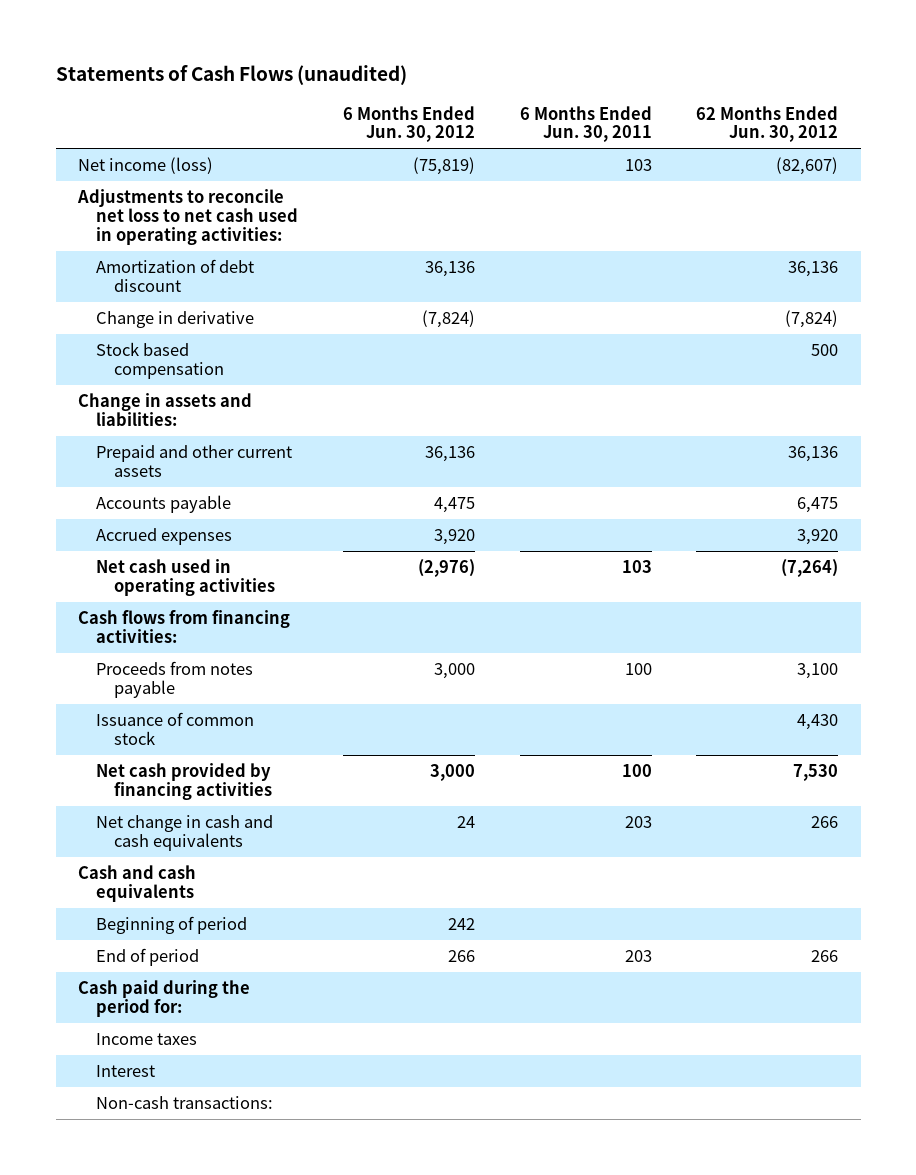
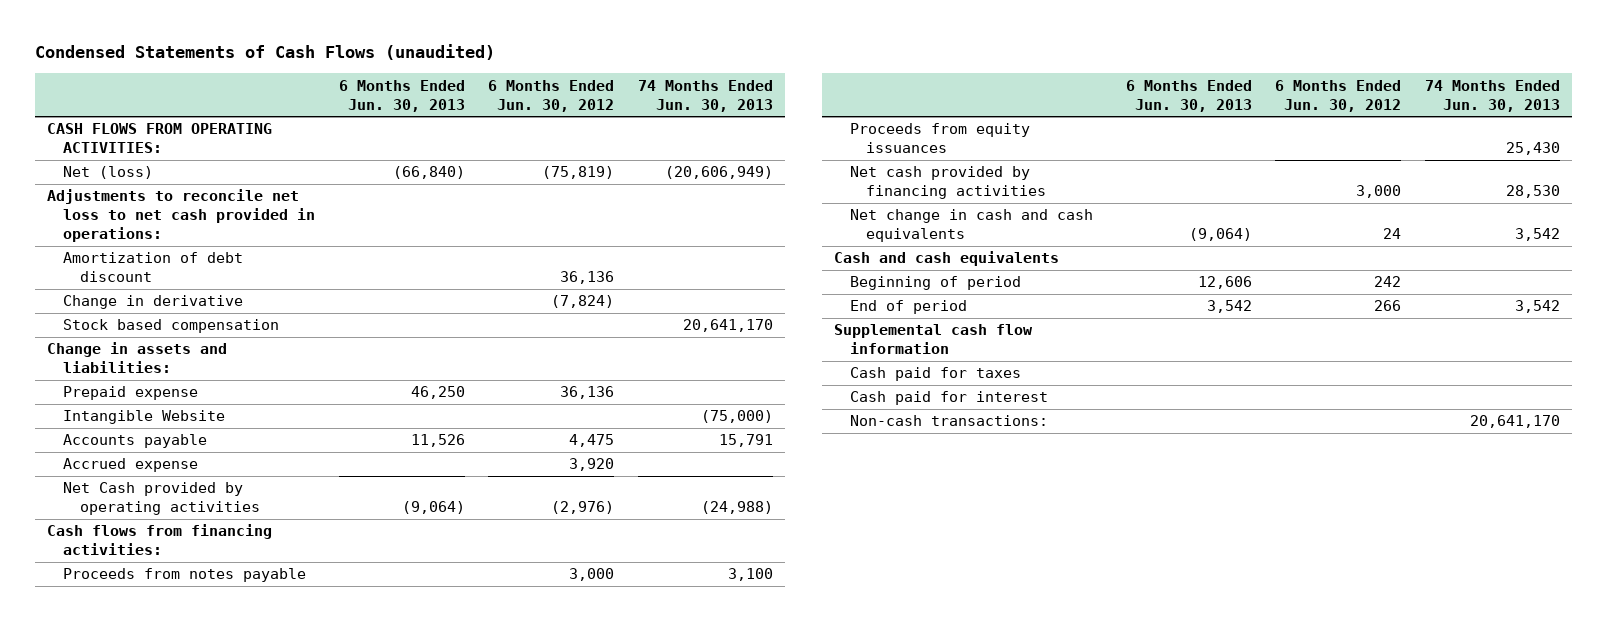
[55,65,407,86] Statements of Cash Flows (unaudited) -> [35,44,496,61] Condensed Statements of Cash Flows (unaudited)
[519,105,652,143] 6 Months Ended Jun. 30, 2011 -> none
[696,105,839,143] 62 Months Ended Jun. 30, 2012 -> none
none -> [338,79,465,112] 6 Months Ended Jun. 30, 2013
none -> [638,79,774,112] 74 Months Ended Jun. 30, 2013
none -> [47,123,273,154] CASH FLOWS FROM OPERATING ACTIVITIES:
[78,156,214,174] Net income (loss) -> [63,166,154,180] Net (loss)
[77,188,298,245] Adjustments to reconcile net loss to net cash used in operating activities: -> [47,189,316,243] Adjustments to reconcile net loss to net cash provided in operations:
[95,444,292,477] Prepaid and other current assets -> [63,386,199,401] Prepaid expense
none -> [63,410,226,425] Intangible Website
[95,527,232,545] Accrued expenses -> [63,458,199,473] Accrued expense
[95,558,275,596] Net cash used in operating activities -> [63,482,260,516] Net Cash provided by operating activities
[95,711,254,745] Issuance of common stock -> [850,123,1031,154] Proceeds from equity issuances
[78,979,251,1017] Cash paid during the period for: -> none
none -> [833,324,1033,355] Supplemental cash flow information
[95,1032,197,1045] Income taxes -> [850,367,1022,382] Cash paid for taxes
[95,1064,155,1077] Interest -> [850,391,1049,406] Cash paid for interest

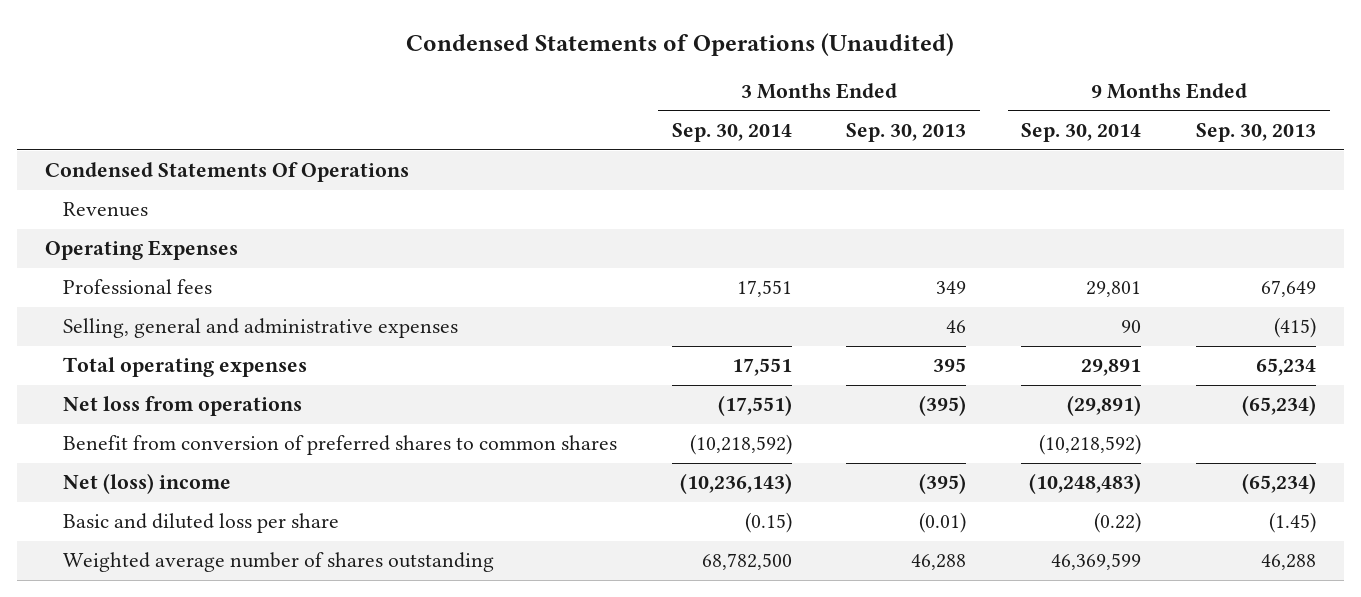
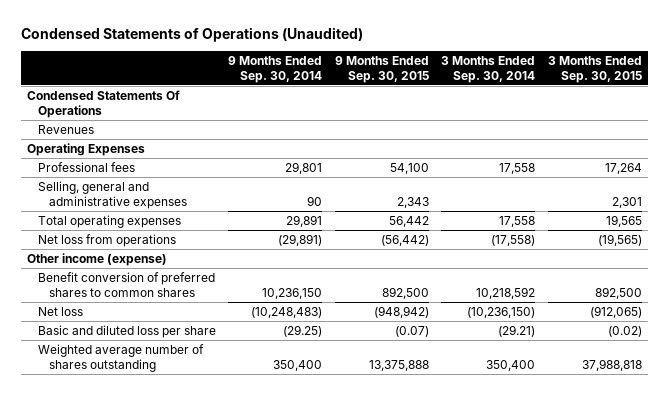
[846,123,967,143] Sep. 30, 2013 -> none
[1196,123,1317,143] Sep. 30, 2013 -> none
none -> [334,56,429,83] 9 Months Ended Sep. 30, 2015
none -> [547,56,642,83] 3 Months Ended Sep. 30, 2015
[736,280,792,298] 17,551 -> [499,162,536,174] 17,558
[731,358,792,377] 17,551 -> [499,215,536,227] 17,558
[717,395,792,417] (17,551) -> [491,234,536,246] (17,558)
none -> [26,252,167,266] Other income (expense)
[62,435,617,456] Benefit from conversion of preferred shares to common shares -> [37,271,215,297] Benefit conversion of preferred shares to common shares
[689,434,792,456] (10,218,592) -> [476,286,536,299] 10,218,592
[1039,434,1142,456] (10,218,592) -> [262,287,323,299] 10,236,150
[62,473,231,495] Net (loss) income -> [37,306,83,316] Net loss
[679,473,792,495] (10,236,143) -> [467,306,536,318] (10,236,150)
[744,512,792,534] (0.15) -> [498,324,536,337] (29.21)
[1094,512,1142,534] (0.22) -> [283,324,323,337] (29.25)
[701,553,792,571] 68,782,500 -> [486,359,536,371] 350,400
[1051,553,1142,571] 46,369,599 -> [273,359,323,371] 350,400

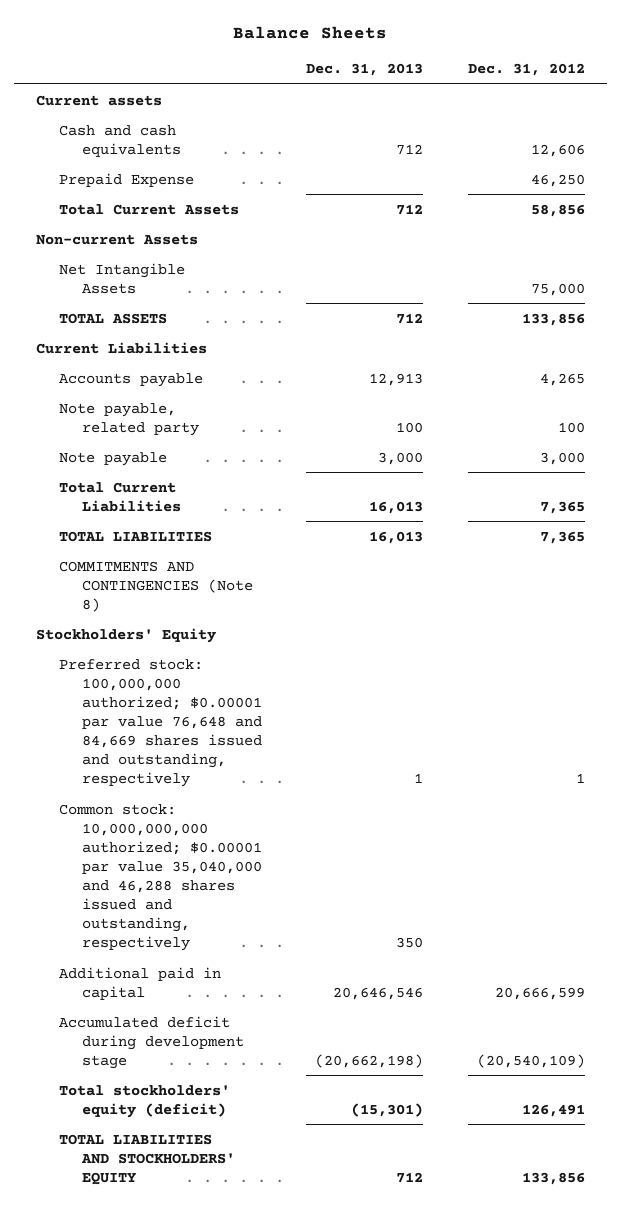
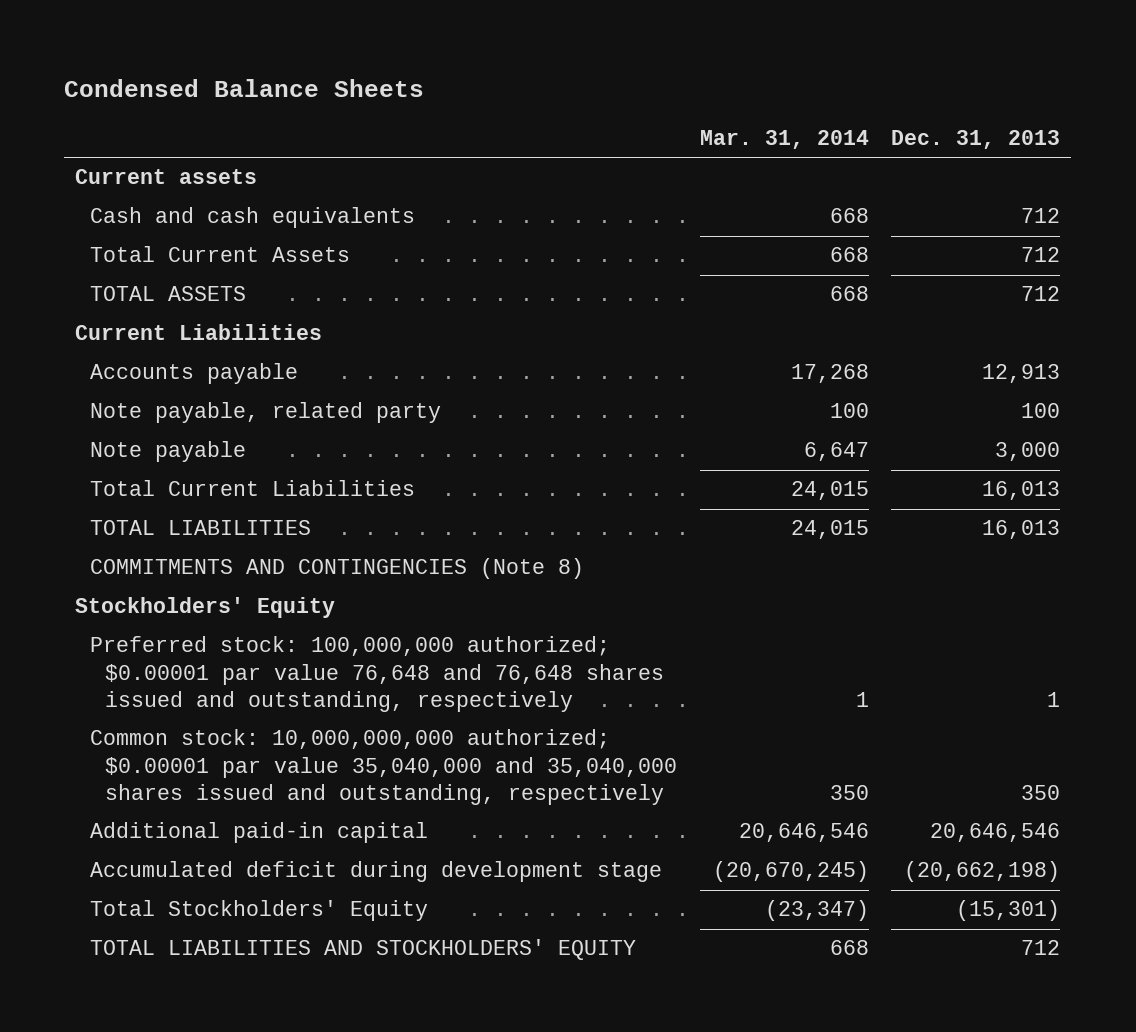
[233,25,388,39] Balance Sheets -> [64,79,425,98] Condensed Balance Sheets
[467,62,585,76] Dec. 31, 2012 -> none
none -> [699,130,869,150] Mar. 31, 2014
[58,172,194,187] Prepaid Expense -> none
[35,233,198,245] Non-current Assets -> none
[58,262,185,294] Net Intangible Assets -> none
[58,658,263,787] Preferred stock: 100,000,000 authorized; $0.00001 par value 76,648 and 84,669 shares issued and outstanding, respectively -> [90,636,665,712] Preferred stock: 100,000,000 authorized; $0.00001 par value 76,648 and 76,648 shares issued and outstanding, respectively
[58,803,263,951] Common stock: 10,000,000,000 authorized; $0.00001 par value 35,040,000 and 46,288 shares issued and outstanding, respectively -> [90,729,678,805] Common stock: 10,000,000,000 authorized; $0.00001 par value 35,040,000 and 35,040,000 shares issued and outstanding, respectively
[58,966,221,1000] Additional paid in capital -> [90,822,429,844] Additional paid-in capital
[58,1084,230,1118] Total stockholders' equity (deficit) -> [90,900,429,922] Total Stockholders' Equity

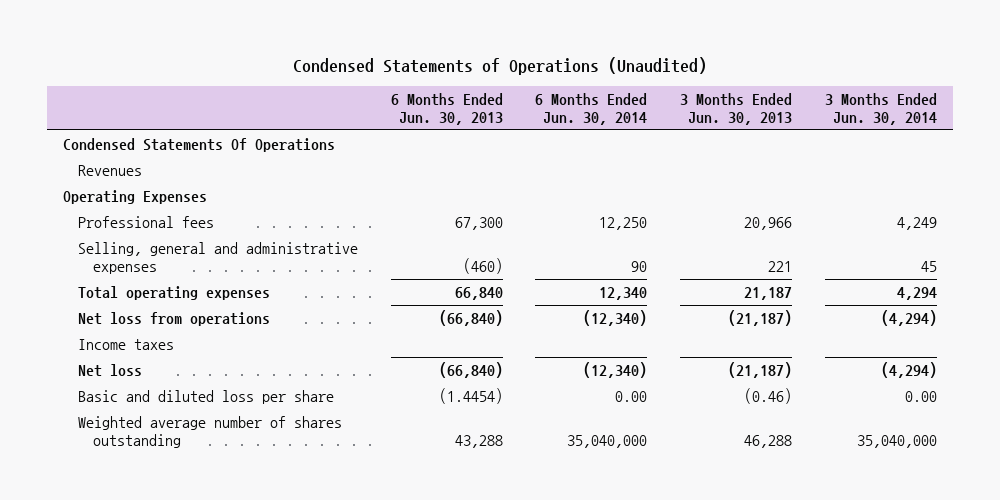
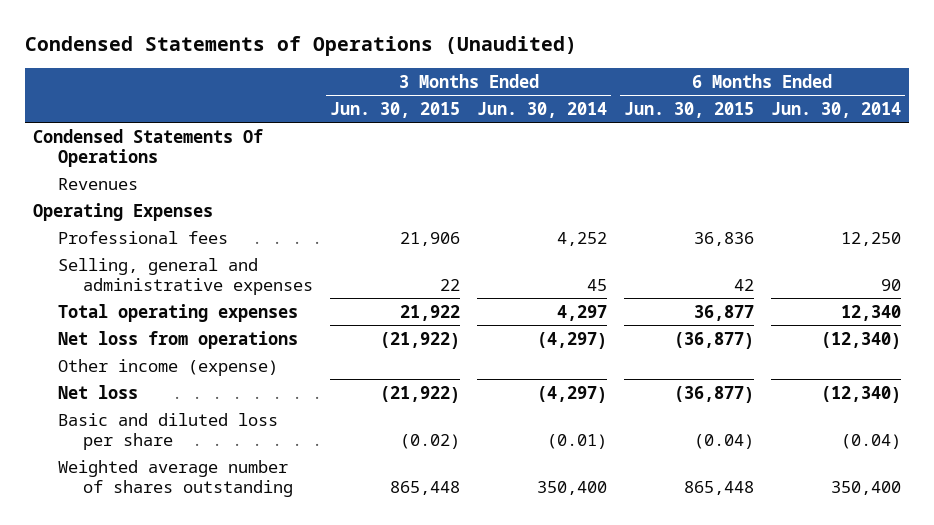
[390,92,503,125] 6 Months Ended Jun. 30, 2013 -> none
[680,92,793,125] 3 Months Ended Jun. 30, 2013 -> none
none -> [330,101,461,118] Jun. 30, 2015
none -> [623,101,754,118] Jun. 30, 2015
[896,216,937,230] 4,249 -> [557,231,608,246] 4,252
[77,338,174,350] Income taxes -> none
[896,286,937,300] 4,294 -> [557,304,608,321] 4,297
[880,309,937,326] (4,294) -> [537,331,608,349] (4,297)
none -> [58,358,279,376] Other income (expense)
[880,361,937,378] (4,294) -> [537,385,608,403] (4,297)
[615,390,648,402] 0.00 -> [840,433,901,449] (0.04)
[904,390,937,402] 0.00 -> [547,433,608,449] (0.01)
[567,435,648,449] 35,040,000 -> [830,480,901,495] 350,400
[856,435,937,449] 35,040,000 -> [537,480,608,495] 350,400

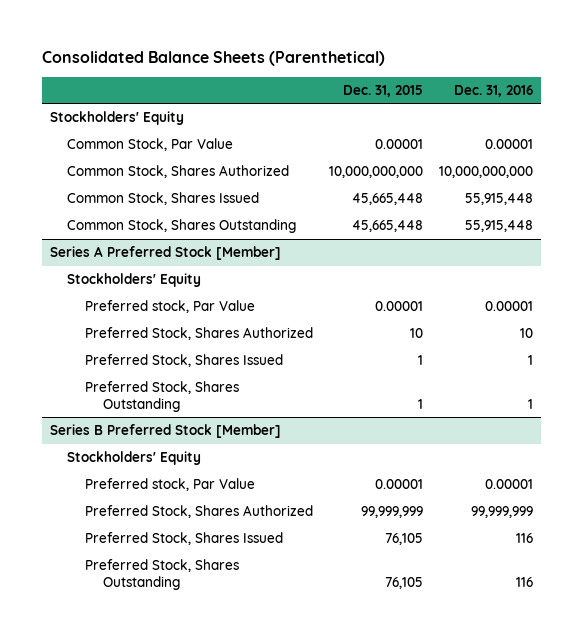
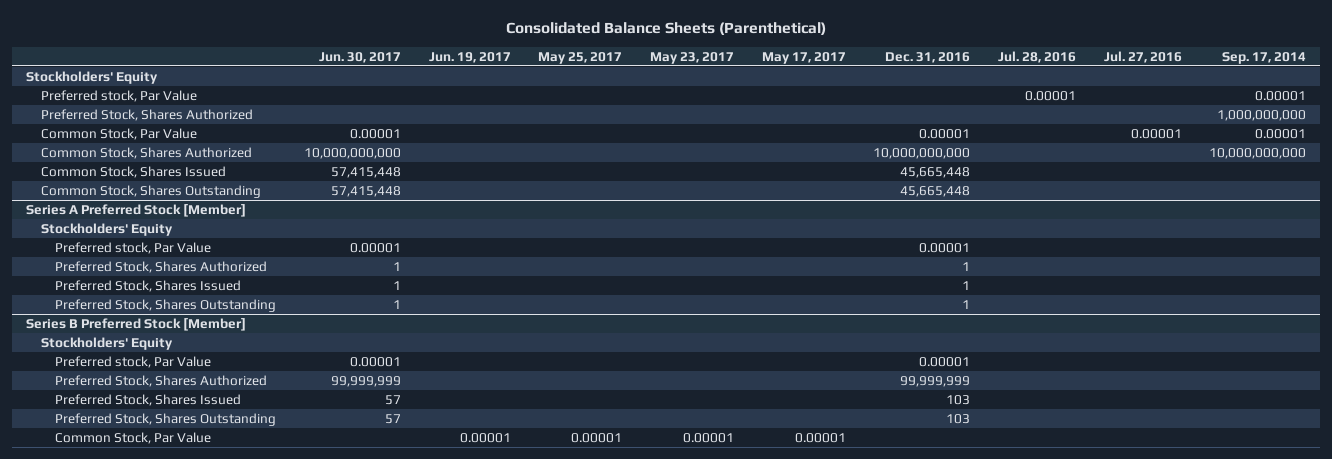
[343,84,424,97] Dec. 31, 2015 -> none
none -> [319,51,402,63] Jun. 30, 2017
none -> [428,51,511,63] Jun. 19, 2017
none -> [538,51,623,64] May 25, 2017
none -> [650,51,735,64] May 23, 2017
none -> [761,51,846,64] May 17, 2017
none -> [997,50,1076,63] Jul. 28, 2016
none -> [1103,50,1182,63] Jul. 27, 2016
none -> [1222,51,1307,64] Sep. 17, 2014
none -> [40,89,197,102] Preferred stock, Par Value
none -> [40,108,253,121] Preferred Stock, Shares Authorized
[465,193,534,206] 55,915,448 -> [900,166,971,178] 45,665,448
[465,220,534,233] 55,915,448 -> [900,185,971,197] 45,665,448
[520,328,534,339] 10 -> [962,261,971,271] 1
[516,533,534,544] 116 -> [946,394,971,405] 103
[516,576,534,587] 116 -> [946,413,971,424] 103
none -> [55,431,212,444] Common Stock, Par Value

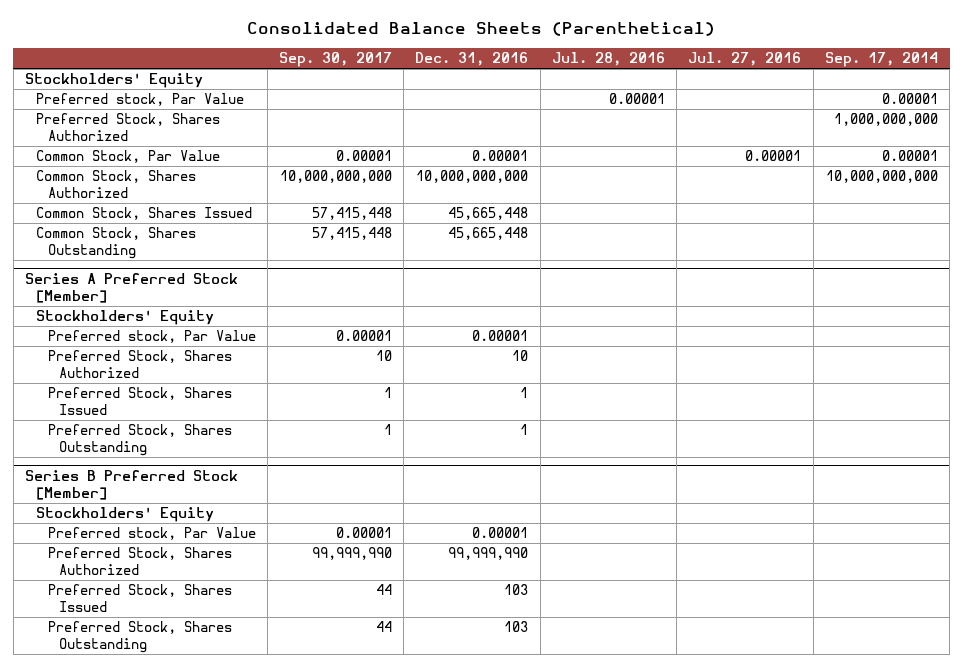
[319,51,402,63] Jun. 30, 2017 -> none
[428,51,511,63] Jun. 19, 2017 -> none
[538,51,623,64] May 25, 2017 -> none
[650,51,735,64] May 23, 2017 -> none
[761,51,846,64] May 17, 2017 -> none
none -> [279,52,393,68] Sep. 30, 2017
[962,261,971,271] 1 -> [512,350,529,362] 10
[900,375,971,387] 99,999,999 -> [448,547,529,561] 99,999,990
[55,431,212,444] Common Stock, Par Value -> none

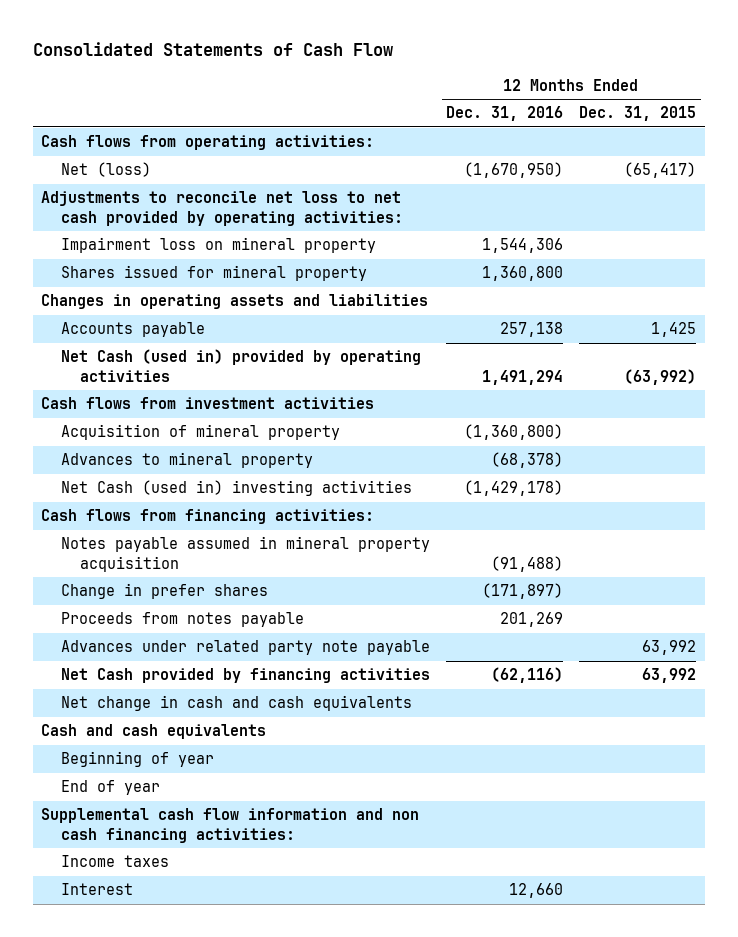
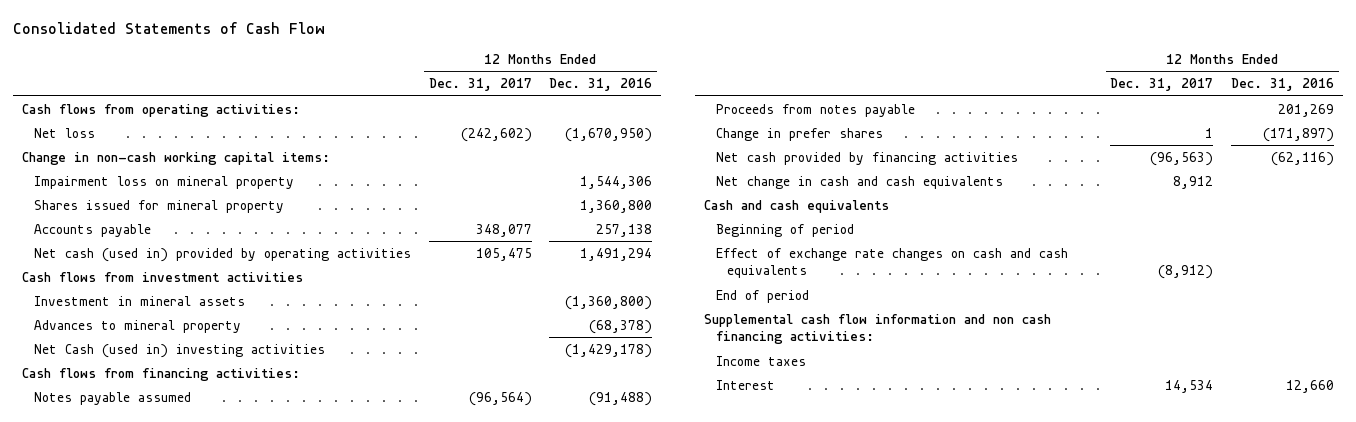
[579,106,697,122] Dec. 31, 2015 -> none
none -> [428,78,532,92] Dec. 31, 2017
[41,191,403,226] Adjustments to reconcile net loss to net cash provided by operating activities: -> none
[60,162,151,178] Net (loss) -> [33,127,95,138] Net loss
none -> [21,151,330,165] Change in non-cash working capital items:
[41,294,429,310] Changes in operating assets and liabilities -> none
[60,349,421,382] Net Cash (used in) provided by operating activities -> [33,247,411,262] Net cash (used in) provided by operating activities
[60,424,340,441] Acquisition of mineral property -> [33,295,245,306] Investment in mineral assets
[60,536,430,572] Notes payable assumed in mineral property acquisition -> [33,391,191,405] Notes payable assumed
[60,640,430,656] Advances under related party note payable -> none
[60,583,268,600] Change in prefer shares -> [715,127,883,141] Change in prefer shares
[60,668,430,684] Net Cash provided by financing activities -> [715,151,1018,165] Net cash provided by financing activities
[60,751,214,768] Beginning of year -> [715,223,854,237] Beginning of period
none -> [715,247,1068,279] Effect of exchange rate changes on cash and cash equivalents
[60,780,160,796] End of year -> [715,289,809,303] End of period

